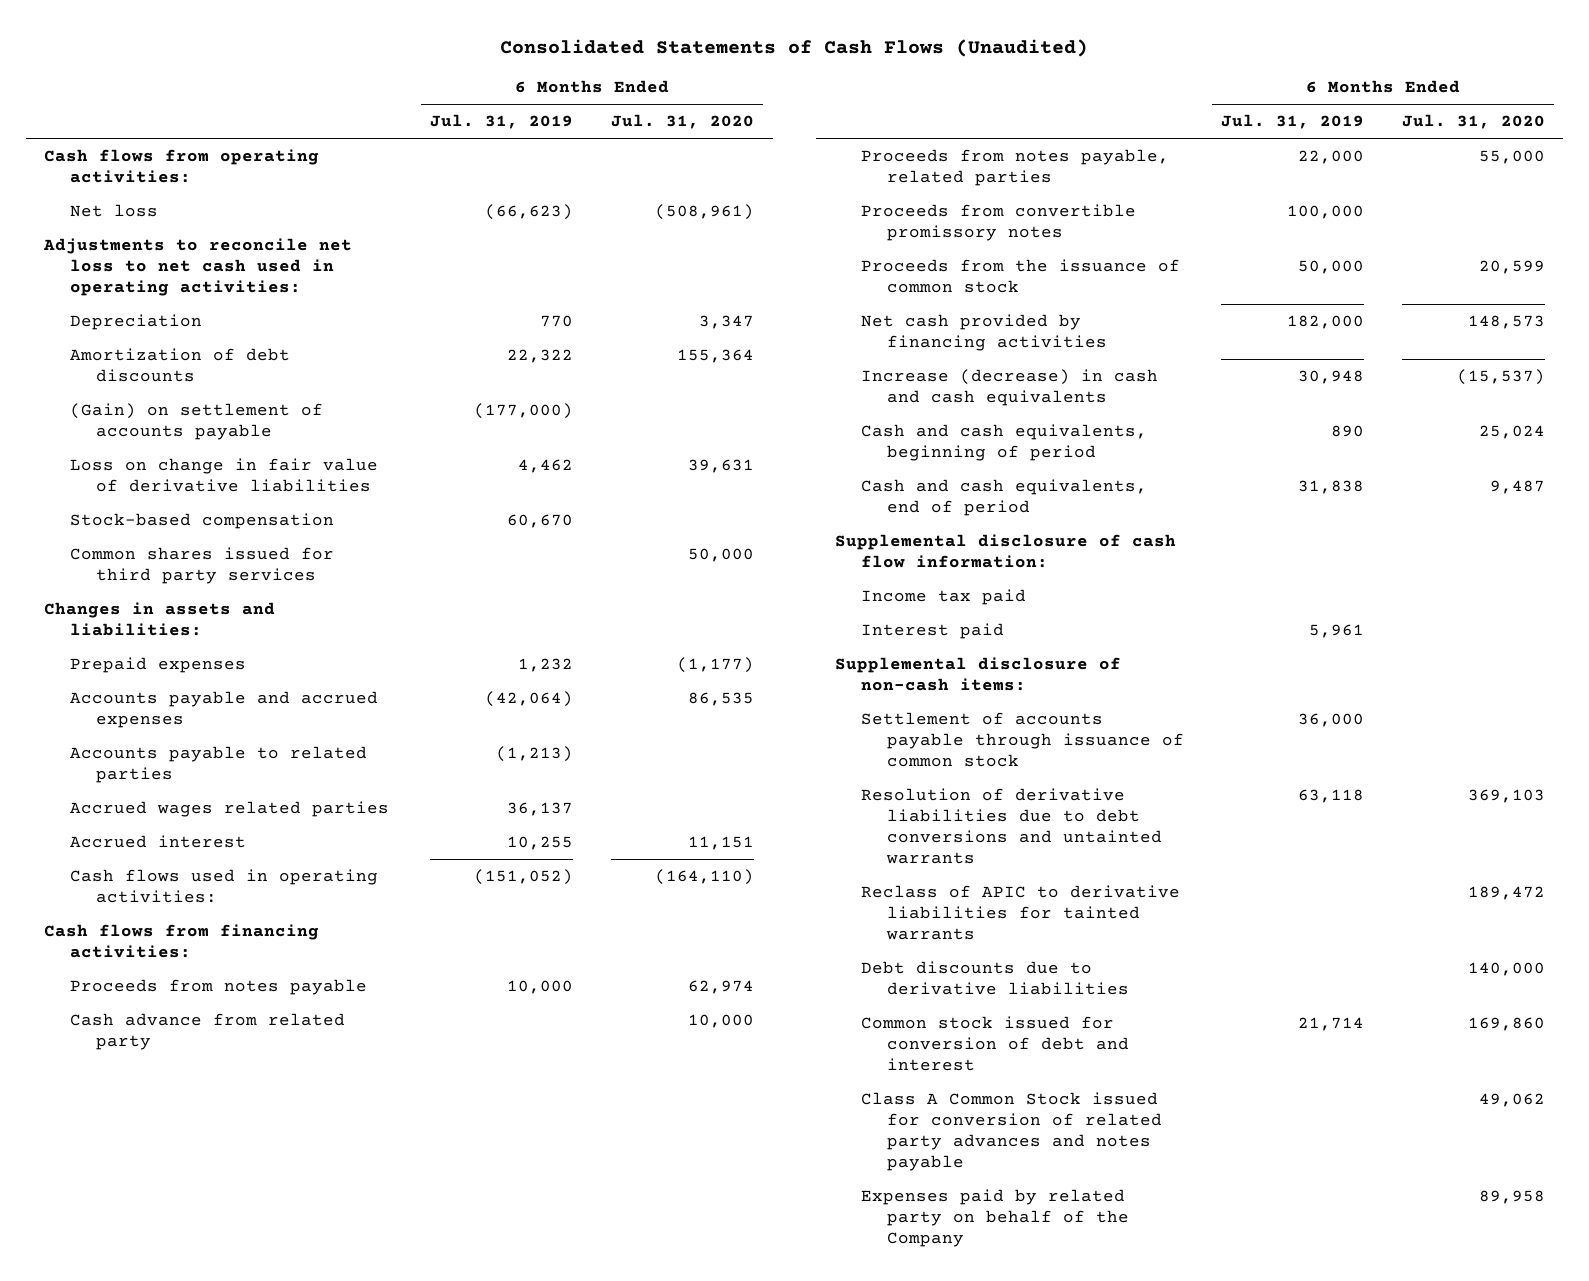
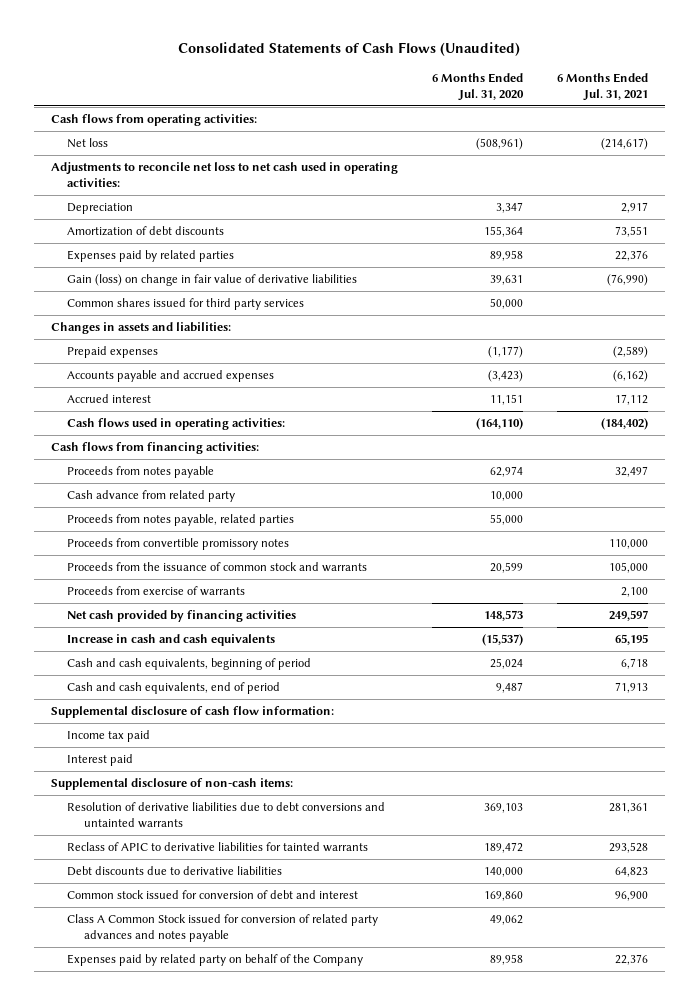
[430,114,574,130] Jul. 31, 2019 -> none
none -> [557,73,649,101] 6 Months Ended Jul. 31, 2021
[70,403,324,441] (Gain) on settlement of accounts payable -> none
[70,513,335,530] Stock-based compensation -> none
none -> [67,250,235,263] Expenses paid by related parties
[70,458,379,493] Loss on change in fair value of derivative liabilities -> [67,274,358,287] Gain (loss) on change in fair value of derivative liabilities
[70,746,368,784] Accounts payable to related parties -> none
[70,801,390,818] Accrued wages related parties -> none
[687,692,754,707] 86,535 -> [487,370,523,383] (3,423)
[860,259,1180,294] Proceeds from the issuance of common stock -> [67,562,368,573] Proceeds from the issuance of common stock and warrants
none -> [67,586,246,597] Proceeds from exercise of warrants
[860,369,1158,407] Increase (decrease) in cash and cash equivalents -> [67,634,276,647] Increase in cash and cash equivalents
[860,712,1184,768] Settlement of accounts payable through issuance of common stock -> none

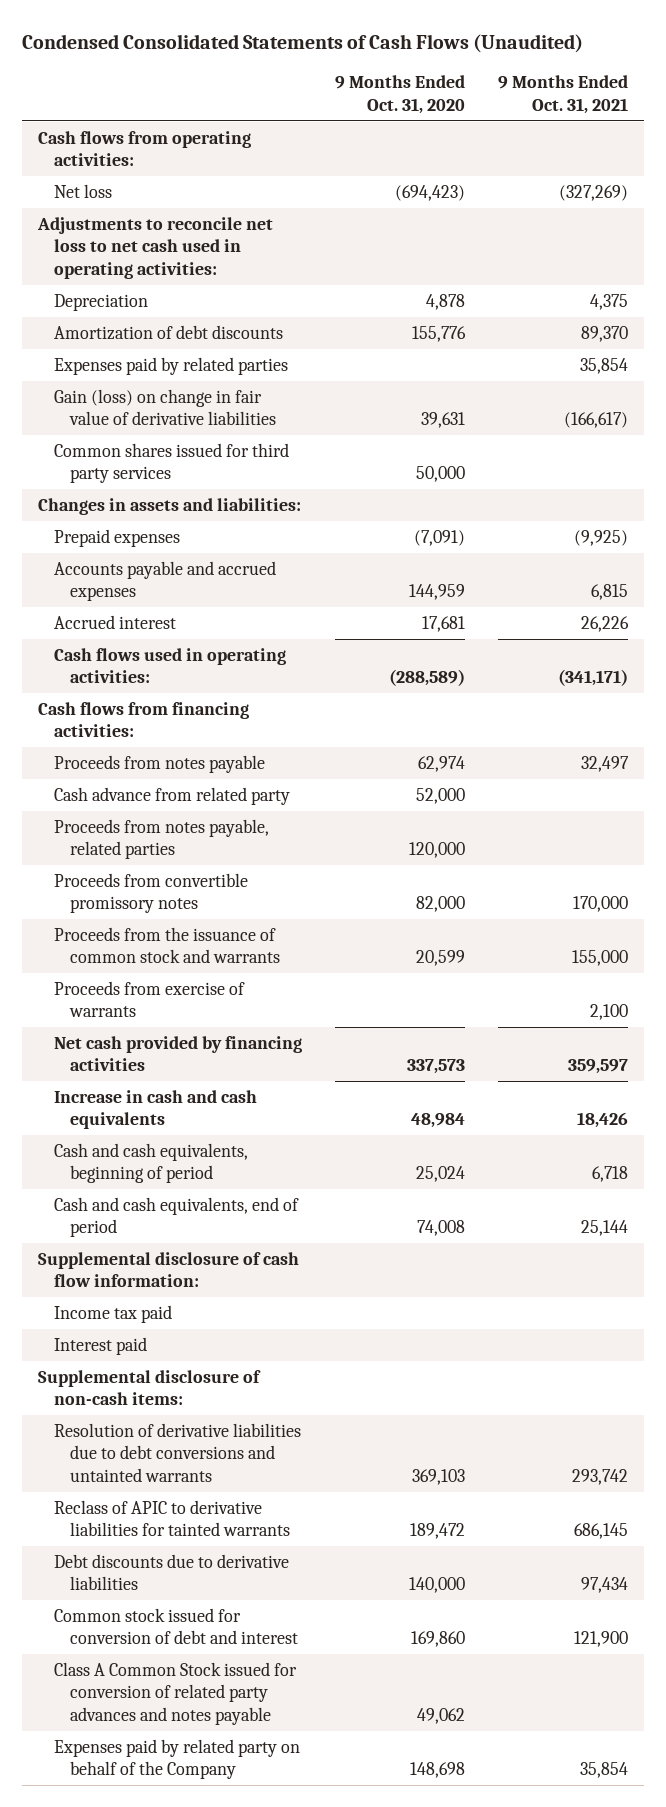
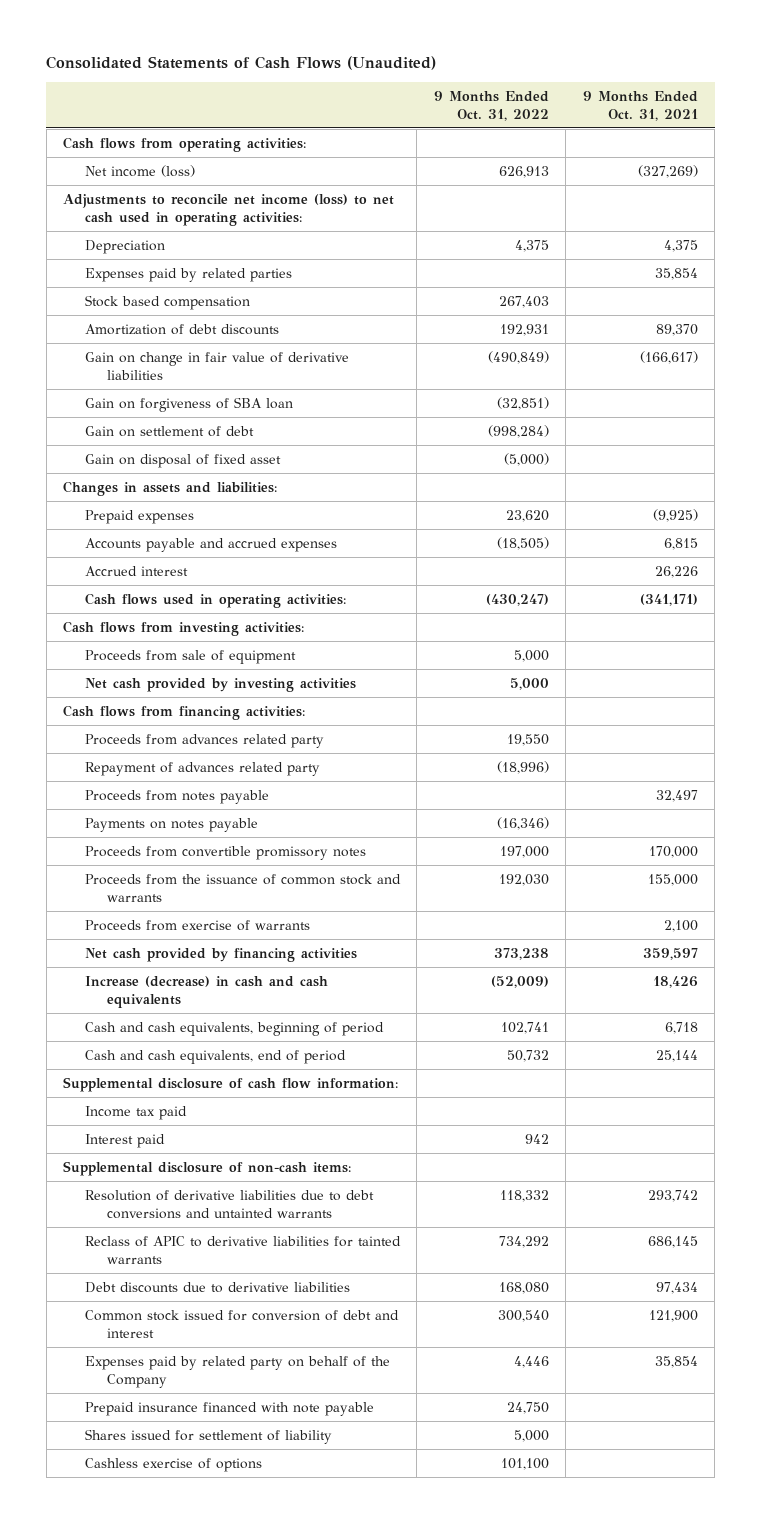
[21,33,583,53] Condensed Consolidated Statements of Cash Flows (Unaudited) -> [46,55,437,70] Consolidated Statements of Cash Flows (Unaudited)
[334,75,465,114] 9 Months Ended Oct. 31, 2020 -> none
none -> [433,90,549,121] 9 Months Ended Oct. 31, 2022
[54,183,113,198] Net loss -> [85,164,196,177] Net income (loss)
[37,216,274,279] Adjustments to reconcile net loss to net cash used in operating activities: -> [63,193,395,226] Adjustments to reconcile net income (loss) to net cash used in operating activities:
[54,442,290,484] Common shares issued for third party services -> none
none -> [85,294,251,310] Stock based compensation
[54,324,284,340] Amortization of debt discounts -> [85,323,280,335] Amortization of debt discounts
[54,388,277,426] Gain (loss) on change in fair value of derivative liabilities -> [85,351,350,380] Gain on change in fair value of derivative liabilities
none -> [85,396,294,412] Gain on forgiveness of SBA loan
none -> [85,425,255,437] Gain on settlement of debt
none -> [85,453,282,468] Gain on disposal of fixed asset
none -> [63,620,305,636] Cash flows from investing activities:
none -> [85,649,297,664] Proceeds from sale of equipment
none -> [85,677,357,692] Net cash provided by investing activities
none -> [85,733,325,748] Proceeds from advances related party
none -> [85,761,321,776] Repayment of advances related party
[54,786,291,805] Cash advance from related party -> none
[54,818,270,860] Proceeds from notes payable, related parties -> none
none -> [85,817,259,832] Payments on notes payable
[54,1089,258,1130] Increase in cash and cash equivalents -> [85,975,329,1008] Increase (decrease) in cash and cash equivalents
[54,1661,298,1725] Class A Common Stock issued for conversion of related party advances and notes payable -> none
none -> [85,1401,375,1416] Prepaid insurance financed with note payable
none -> [85,1428,333,1444] Shares issued for settlement of liability
none -> [85,1457,263,1472] Cashless exercise of options

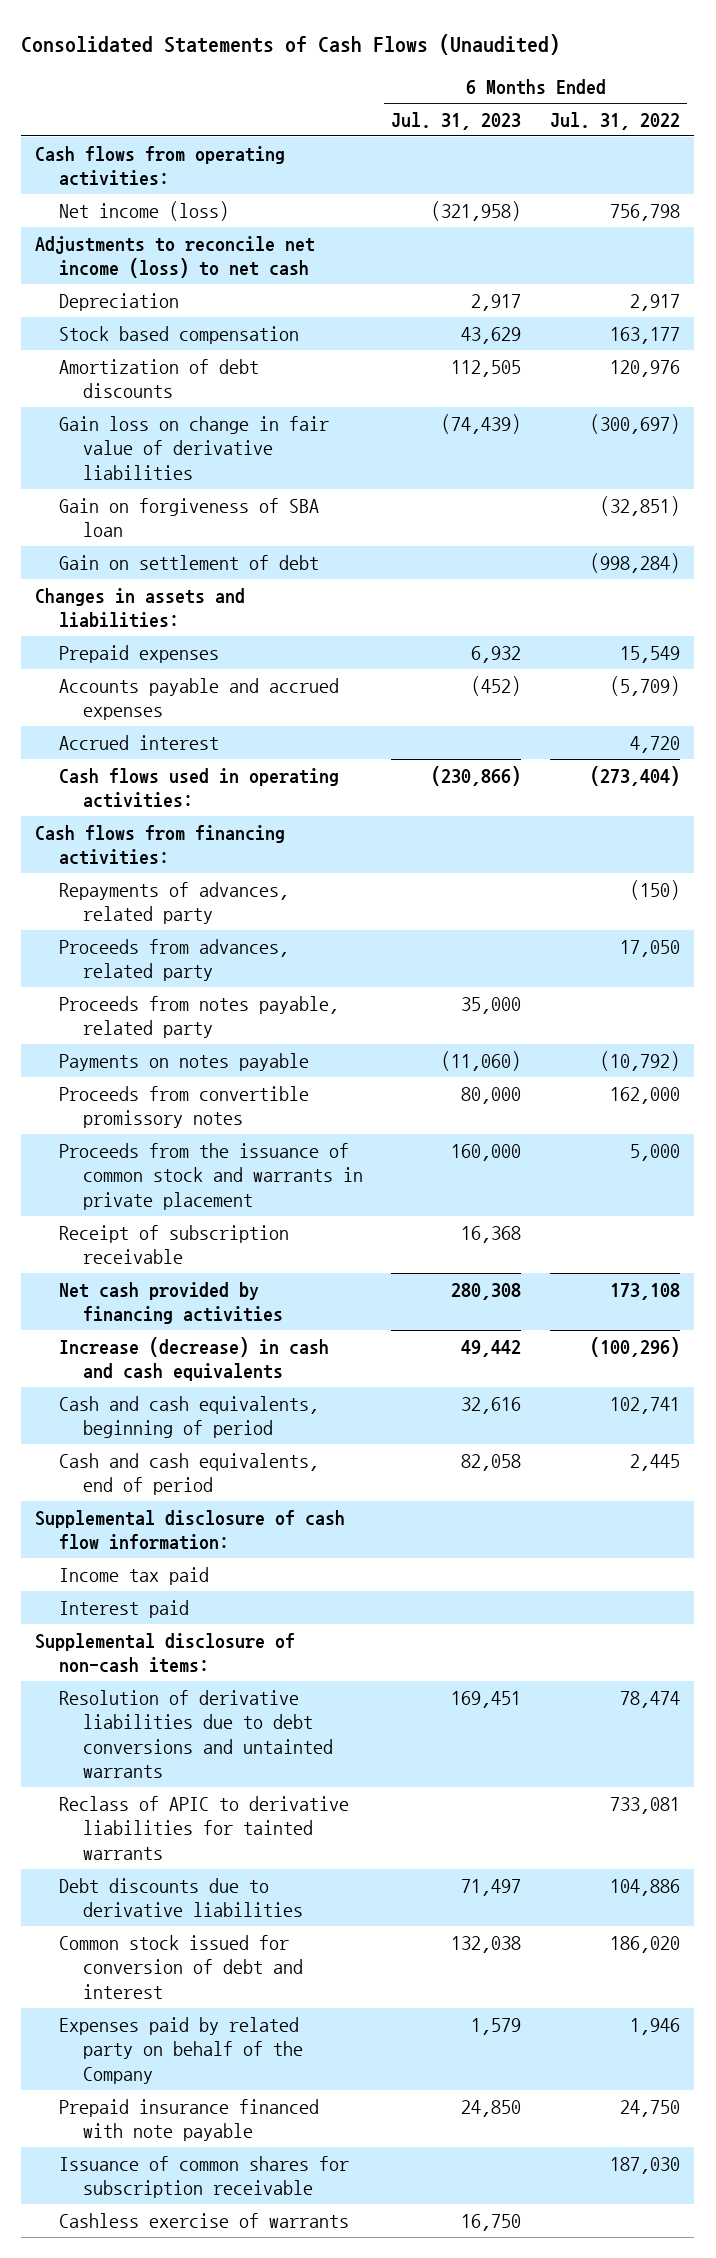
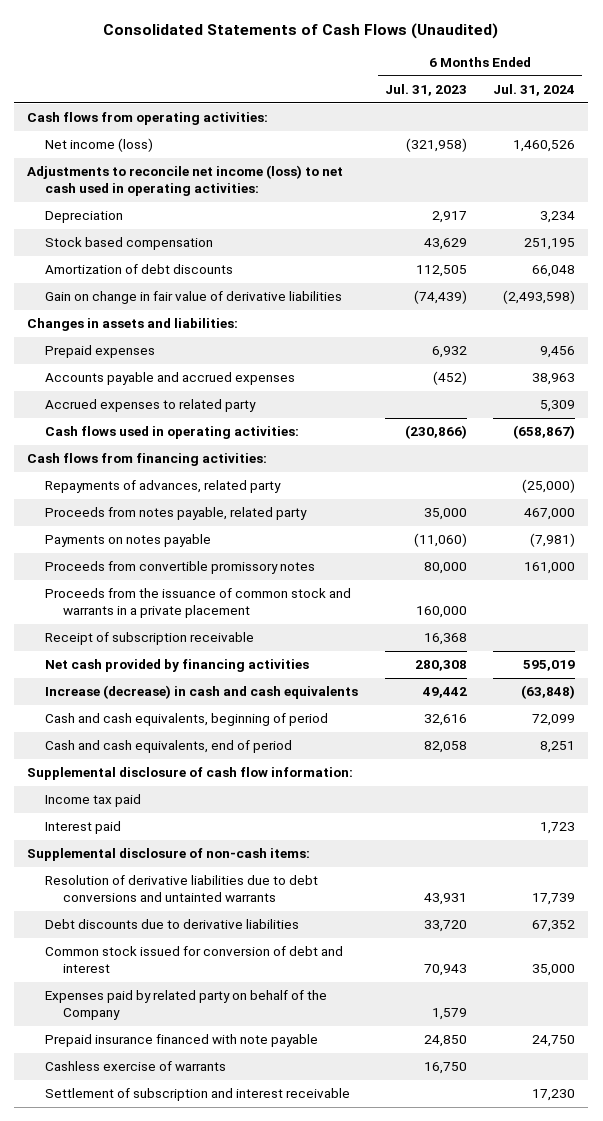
[550,111,681,130] Jul. 31, 2022 -> none
none -> [493,84,576,97] Jul. 31, 2024
[35,235,316,279] Adjustments to reconcile net income (loss) to net cash -> [27,165,344,197] Adjustments to reconcile net income (loss) to net cash used in operating activities:
[59,497,320,538] Gain on forgiveness of SBA loan -> none
[59,554,320,570] Gain on settlement of debt -> none
[59,415,330,480] Gain loss on change in fair value of derivative liabilities -> [45,291,343,305] Gain on change in fair value of derivative liabilities
[59,734,220,750] Accrued interest -> none
none -> [45,399,257,413] Accrued expenses to related party
[59,938,290,982] Proceeds from advances, related party -> none
[59,1142,363,1210] Proceeds from the issuance of common stock and warrants in private placement -> [45,588,352,619] Proceeds from the issuance of common stock and warrants in a private placement
[59,1795,350,1860] Reclass of APIC to derivative liabilities for tainted warrants -> none
[451,1690,522,1708] 169,451 -> [423,893,467,906] 43,931
[461,1878,522,1896] 71,497 -> [423,920,467,933] 33,720
[451,1935,522,1953] 132,038 -> [423,964,467,977] 70,943
[59,2155,350,2199] Issuance of common shares for subscription receivable -> none
none -> [45,1088,351,1102] Settlement of subscription and interest receivable

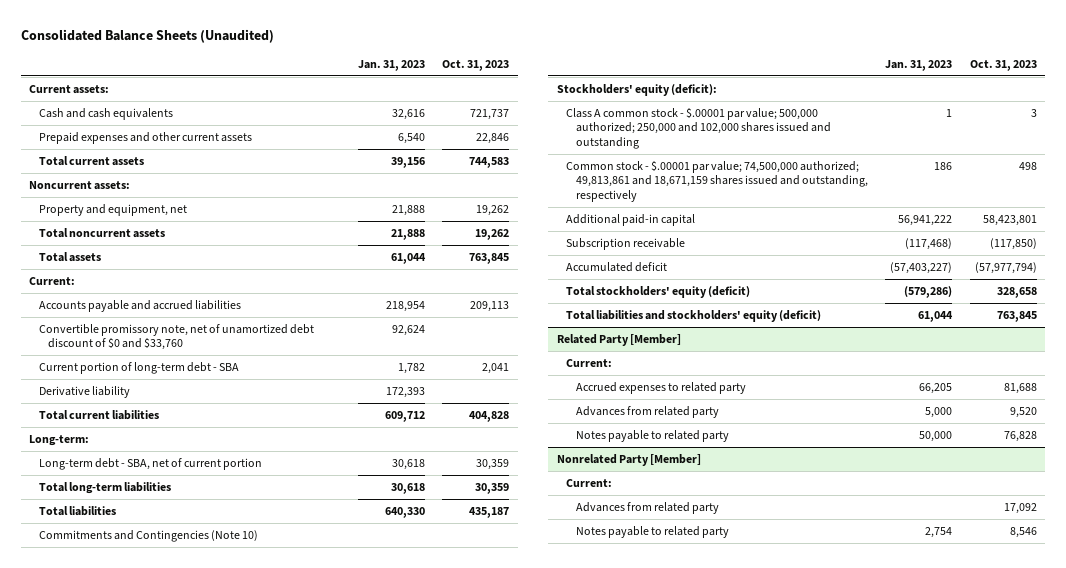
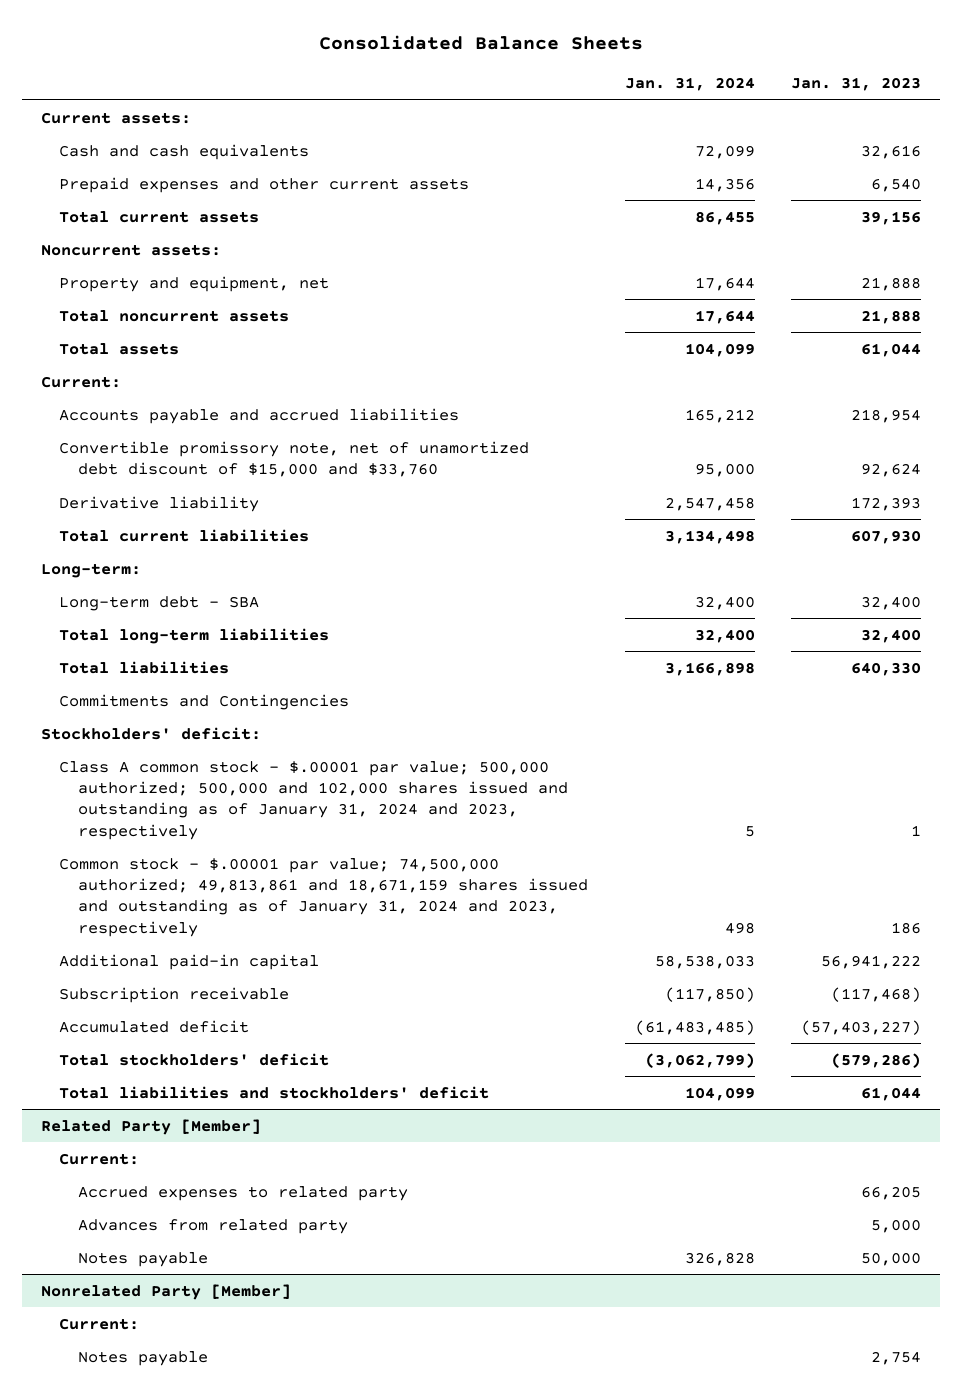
[20,28,274,43] Consolidated Balance Sheets (Unaudited) -> [319,35,644,51] Consolidated Balance Sheets
[441,59,509,71] Oct. 31, 2023 -> none
none -> [624,77,755,92] Jan. 31, 2024
[38,361,239,374] Current portion of long-term debt - SBA -> none
[38,323,314,351] Convertible promissory note, net of unamortized debt discount of $0 and $33,760 -> [59,440,530,478] Convertible promissory note, net of unamortized debt discount of $15,000 and $33,760
[384,410,425,422] 609,712 -> [851,529,922,544] 607,930
[38,457,262,470] Long-term debt - SBA, net of current portion -> [59,595,260,611] Long-term debt - SBA
[391,458,425,470] 30,618 -> [861,595,922,610] 32,400
[390,482,425,494] 30,618 -> [861,628,922,643] 32,400
[38,529,258,542] Commitments and Contingencies (Note 10) -> [59,693,350,710] Commitments and Contingencies
[556,83,717,96] Stockholders' equity (deficit): -> [40,726,261,740] Stockholders' deficit:
[566,107,831,149] Class A common stock - $.00001 par value; 500,000 authorized; 250,000 and 102,000 shares issued and outstanding -> [59,760,569,840] Class A common stock - $.00001 par value; 500,000 authorized; 500,000 and 102,000 shares issued and outstanding as of January 31, 2024 and 2023, respectively
[566,160,868,202] Common stock - $.00001 par value; 74,500,000 authorized; 49,813,861 and 18,671,159 shares issued and outstanding, respectively -> [59,857,589,937] Common stock - $.00001 par value; 74,500,000 authorized; 49,813,861 and 18,671,159 shares issued and outstanding as of January 31, 2024 and 2023, respectively
[566,285,751,298] Total stockholders' equity (deficit) -> [59,1052,330,1066] Total stockholders' deficit
[566,309,822,322] Total liabilities and stockholders' equity (deficit) -> [59,1085,490,1099] Total liabilities and stockholders' deficit
[575,429,729,442] Notes payable to related party -> [78,1251,209,1267] Notes payable
[575,501,719,514] Advances from related party -> none
[575,525,729,538] Notes payable to related party -> [78,1350,209,1366] Notes payable

